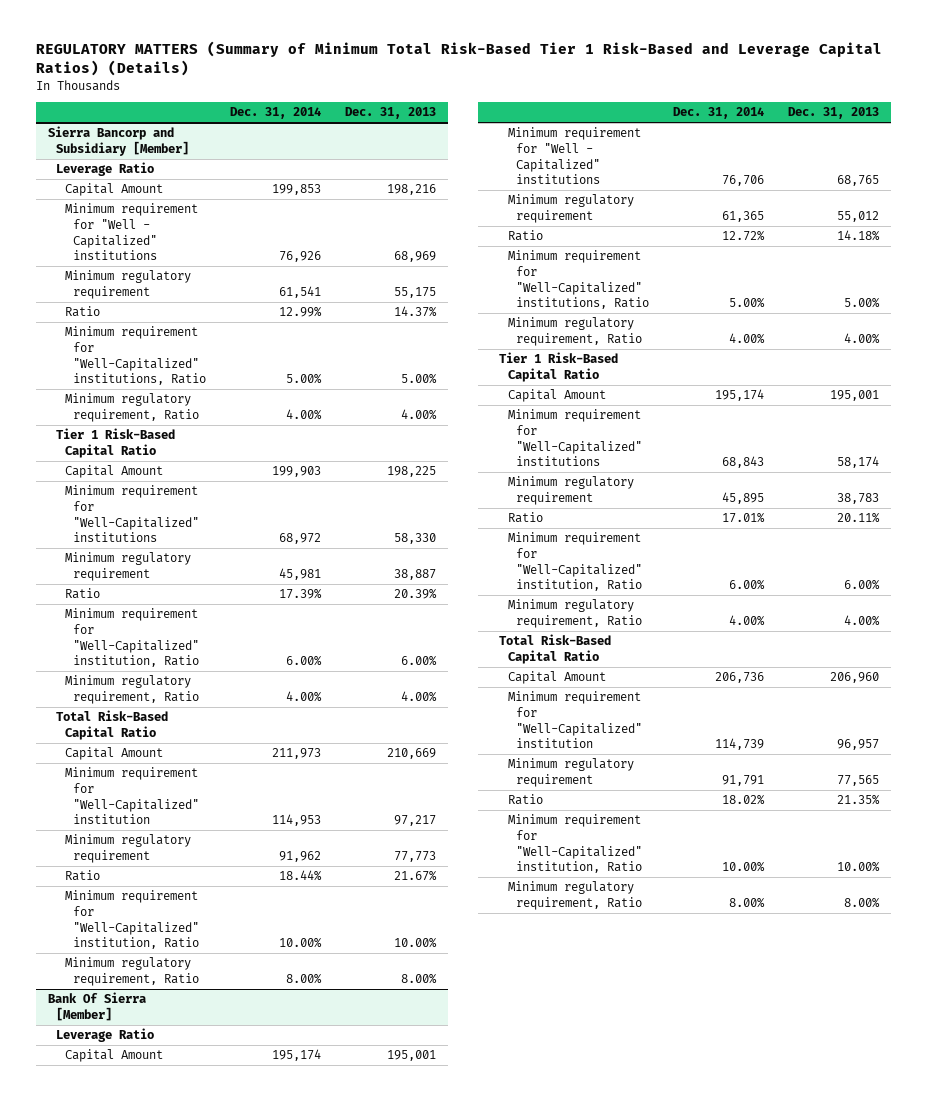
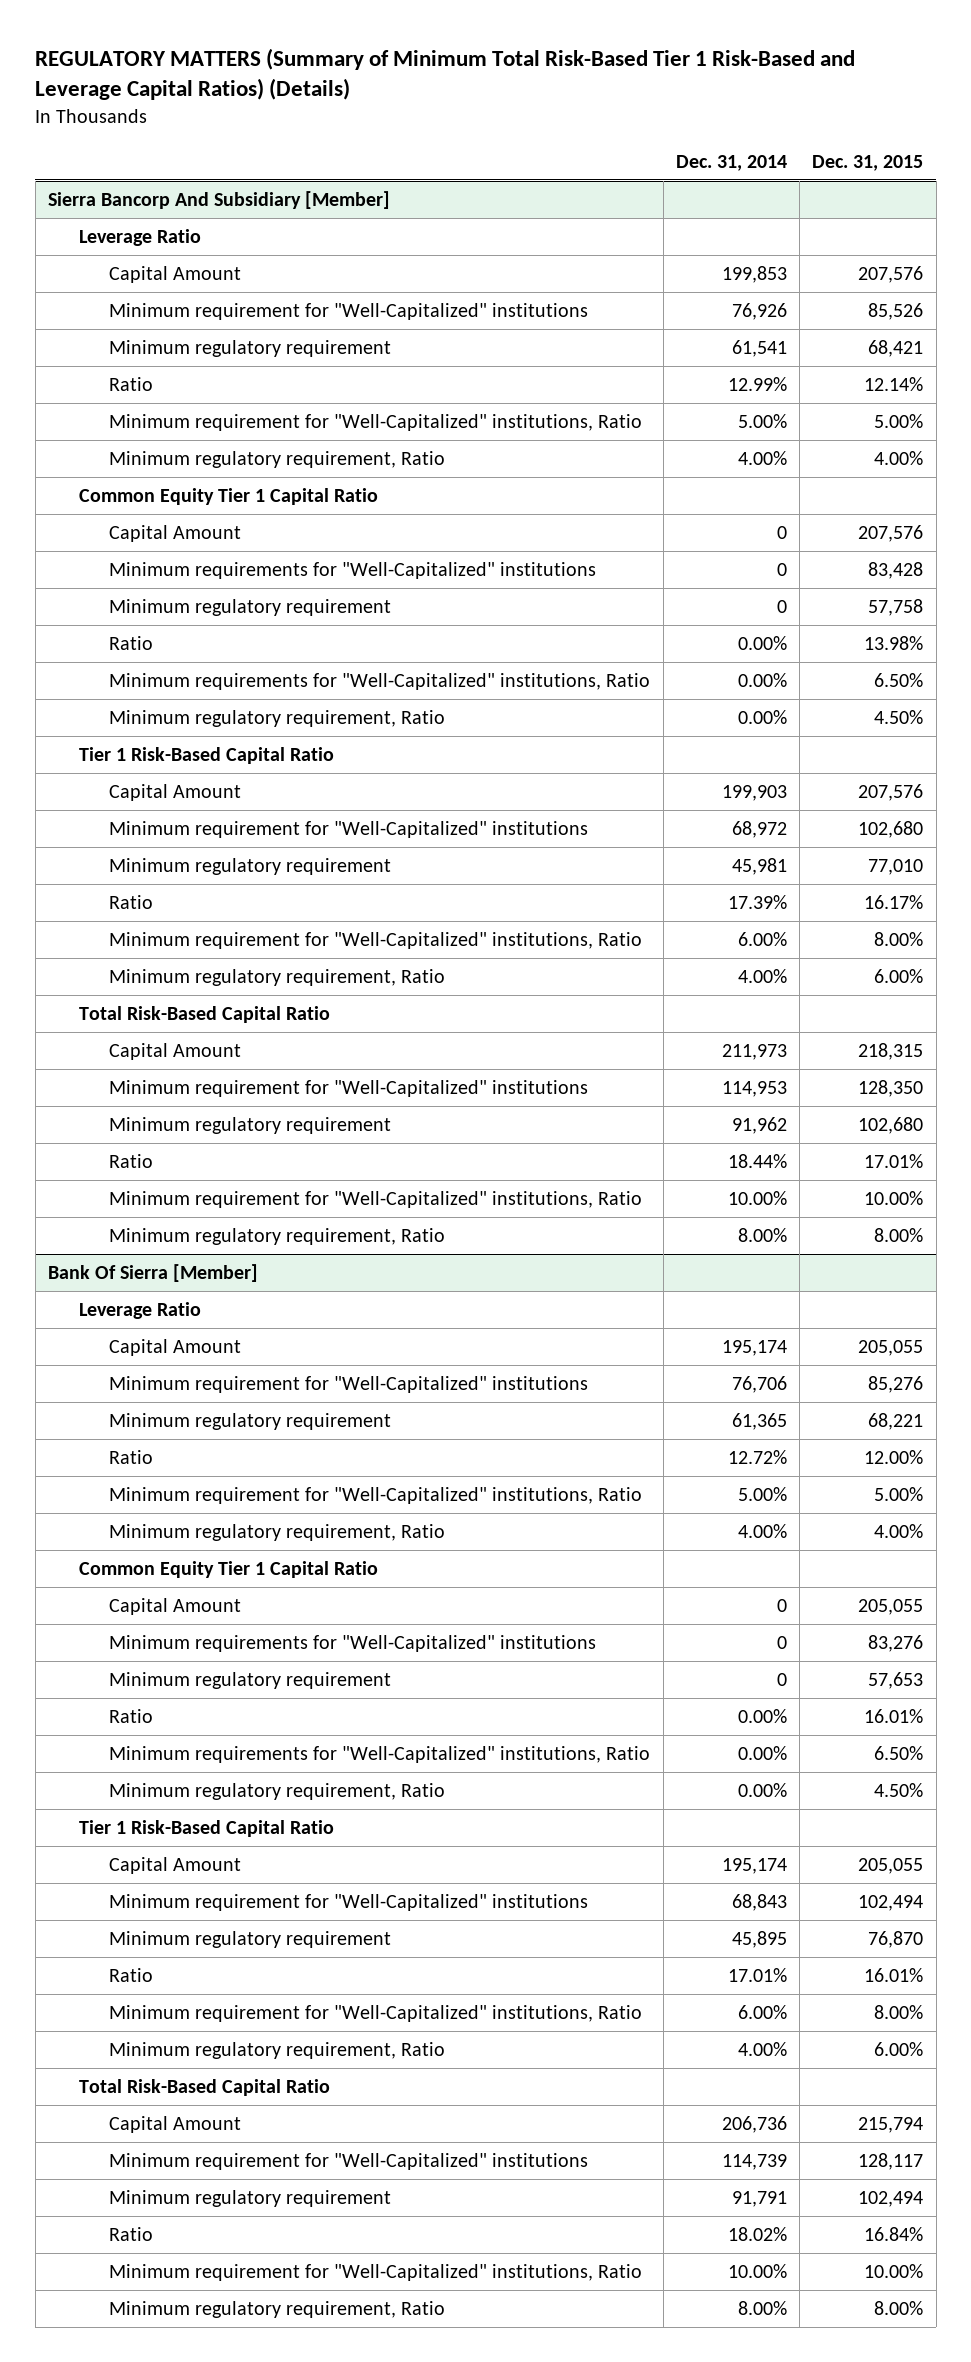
[345,107,437,120] Dec. 31, 2013 -> none
none -> [812,154,924,171] Dec. 31, 2015
[47,126,190,156] Sierra Bancorp and Subsidiary [Member] -> [48,190,391,209] Sierra Bancorp And Subsidiary [Member]
[64,203,198,261] Minimum requirement for "Well - Capitalized" institutions -> [109,302,589,320] Minimum requirement for "Well-Capitalized" institutions
none -> [78,487,378,505] Common Equity Tier 1 Capital Ratio
none -> [109,524,242,542] Capital Amount
none -> [109,561,597,579] Minimum requirements for "Well-Capitalized" institutions
none -> [109,598,392,616] Minimum regulatory requirement
none -> [109,635,154,650] Ratio
none -> [109,672,651,690] Minimum requirements for "Well-Capitalized" institutions, Ratio
none -> [109,709,446,727] Minimum regulatory requirement, Ratio
[64,608,200,668] Minimum requirement for "Well-Capitalized" institution, Ratio -> [109,931,643,949] Minimum requirement for "Well-Capitalized" institutions, Ratio
[64,767,200,825] Minimum requirement for "Well-Capitalized" institution -> [109,1079,589,1097] Minimum requirement for "Well-Capitalized" institutions
[64,890,200,950] Minimum requirement for "Well-Capitalized" institution, Ratio -> [109,1190,643,1208] Minimum requirement for "Well-Capitalized" institutions, Ratio
[507,127,641,185] Minimum requirement for "Well - Capitalized" institutions -> [109,1375,589,1393] Minimum requirement for "Well-Capitalized" institutions
none -> [78,1560,378,1578] Common Equity Tier 1 Capital Ratio
none -> [109,1597,242,1615] Capital Amount
none -> [109,1634,597,1652] Minimum requirements for "Well-Capitalized" institutions
none -> [109,1671,392,1689] Minimum regulatory requirement
none -> [109,1708,154,1723] Ratio
none -> [109,1745,651,1763] Minimum requirements for "Well-Capitalized" institutions, Ratio
none -> [109,1782,446,1800] Minimum regulatory requirement, Ratio
[507,532,643,592] Minimum requirement for "Well-Capitalized" institution, Ratio -> [109,2004,643,2022] Minimum requirement for "Well-Capitalized" institutions, Ratio
[507,691,643,749] Minimum requirement for "Well-Capitalized" institution -> [109,2152,589,2170] Minimum requirement for "Well-Capitalized" institutions
[507,814,643,874] Minimum requirement for "Well-Capitalized" institution, Ratio -> [109,2263,643,2281] Minimum requirement for "Well-Capitalized" institutions, Ratio

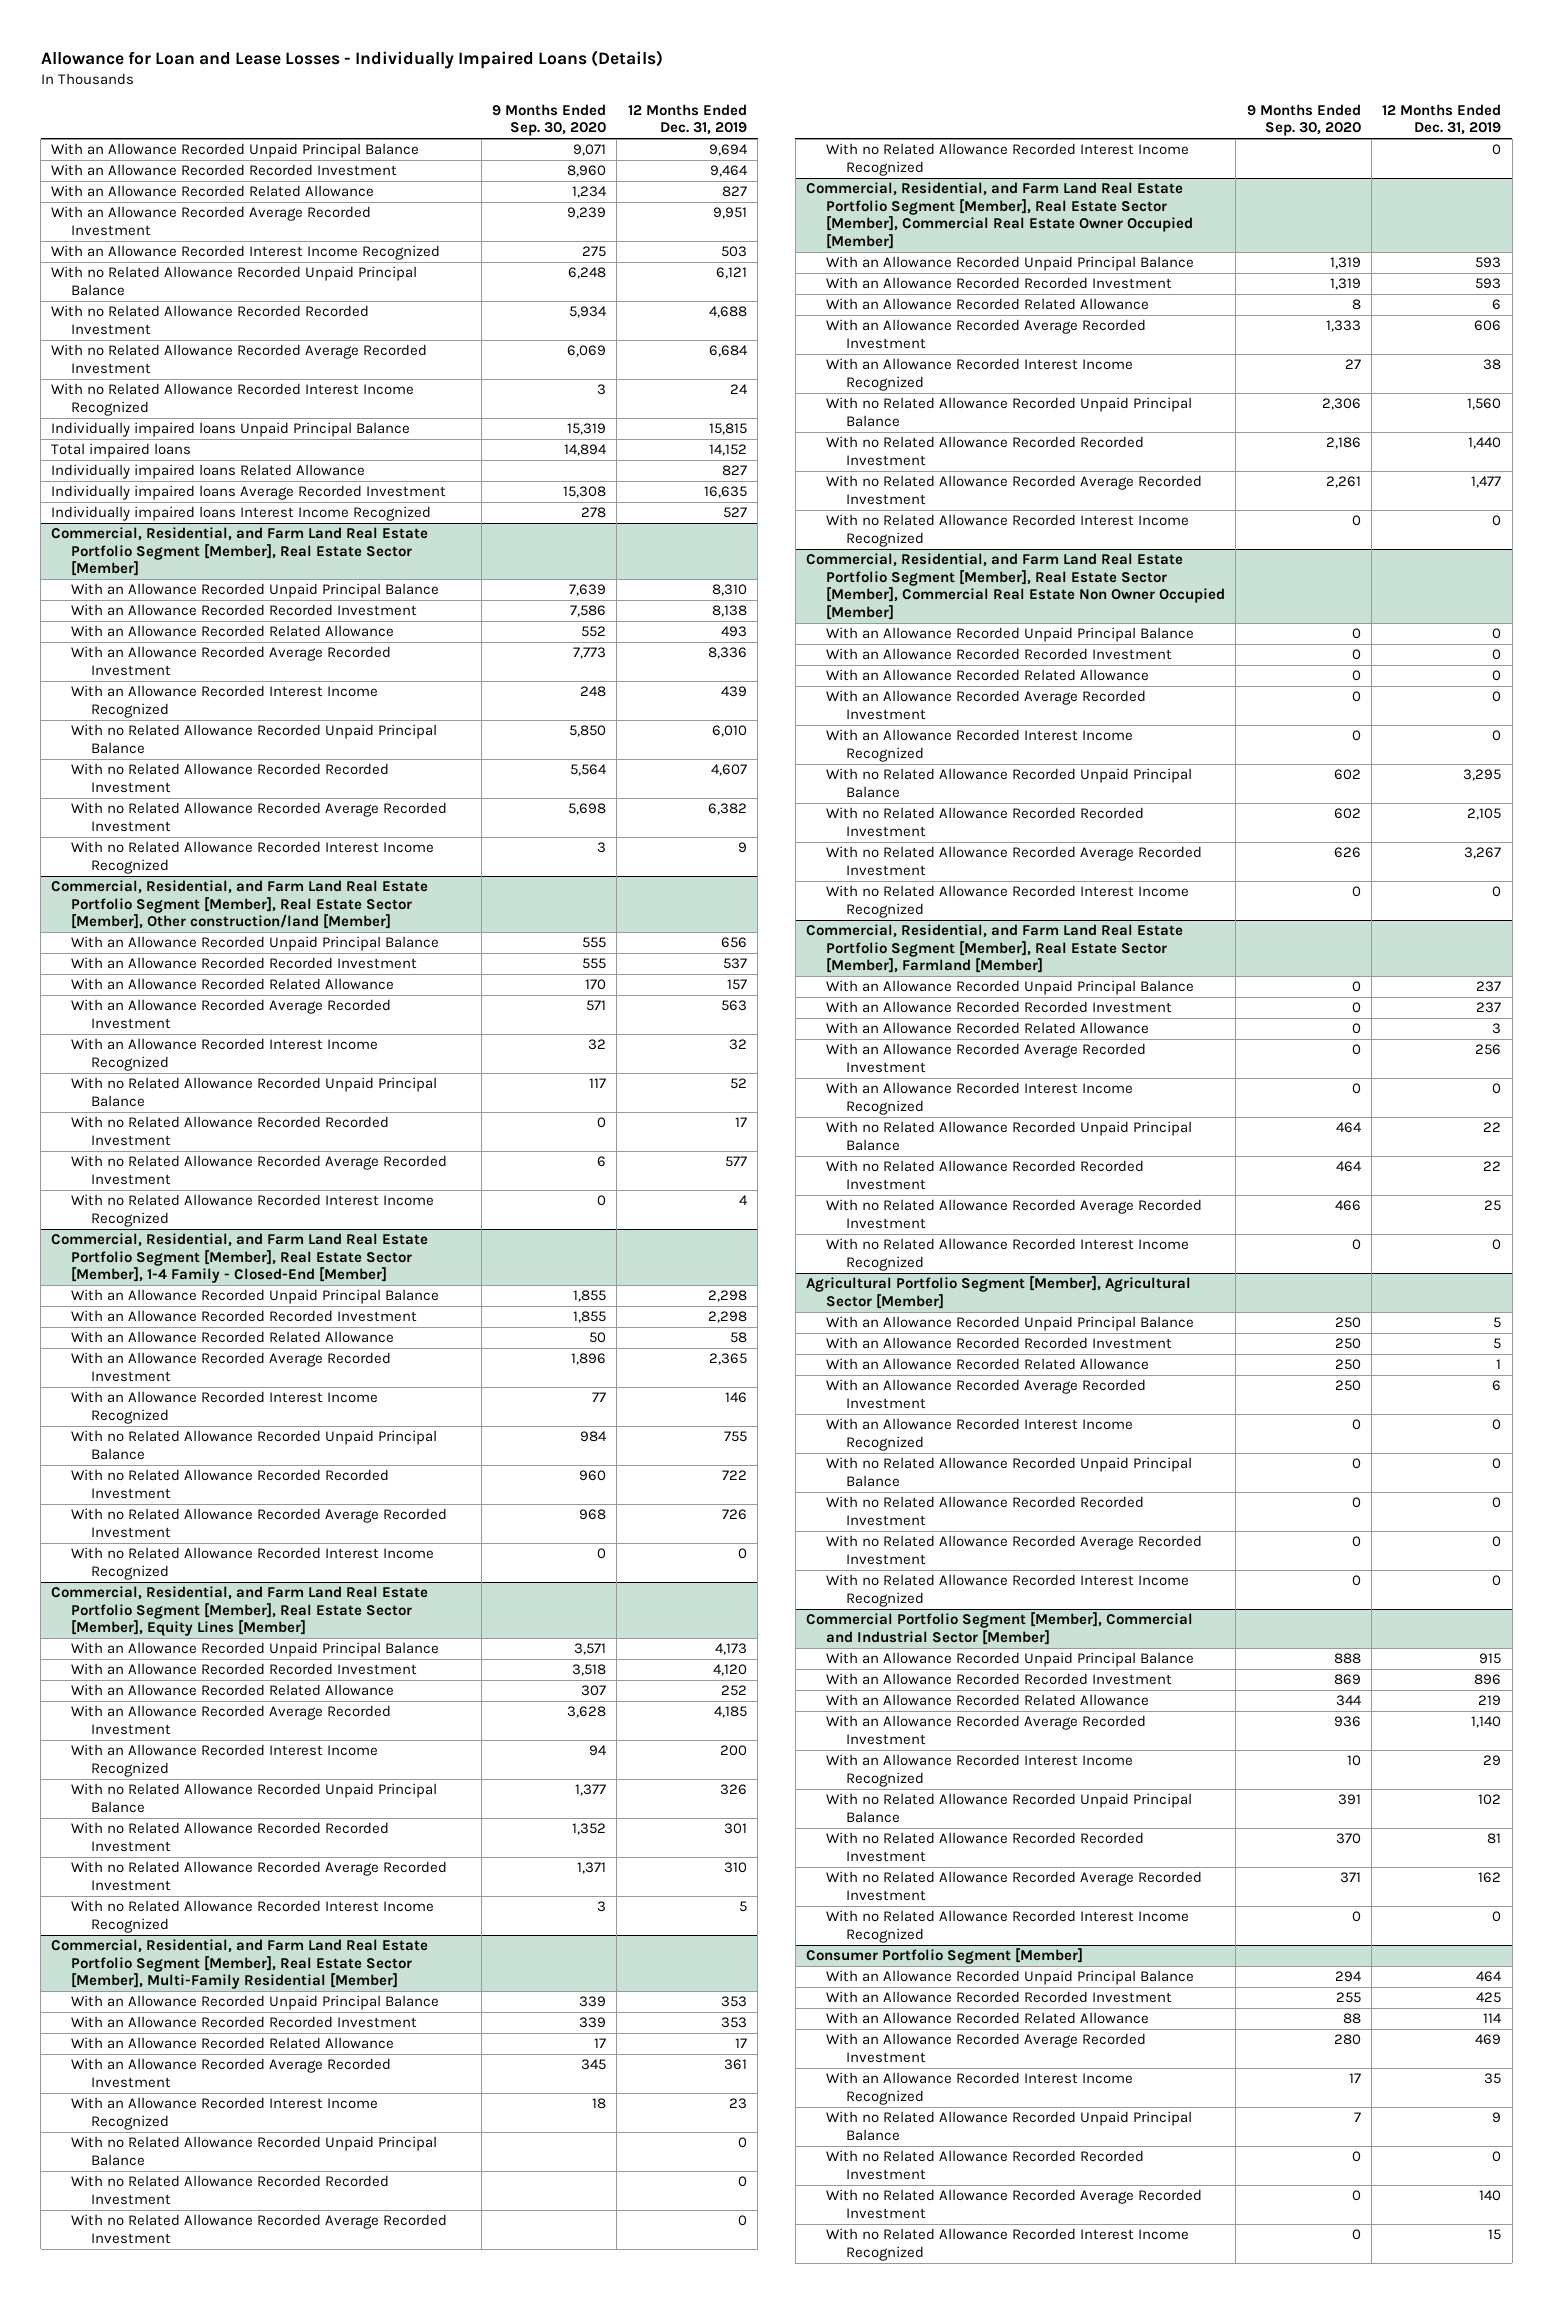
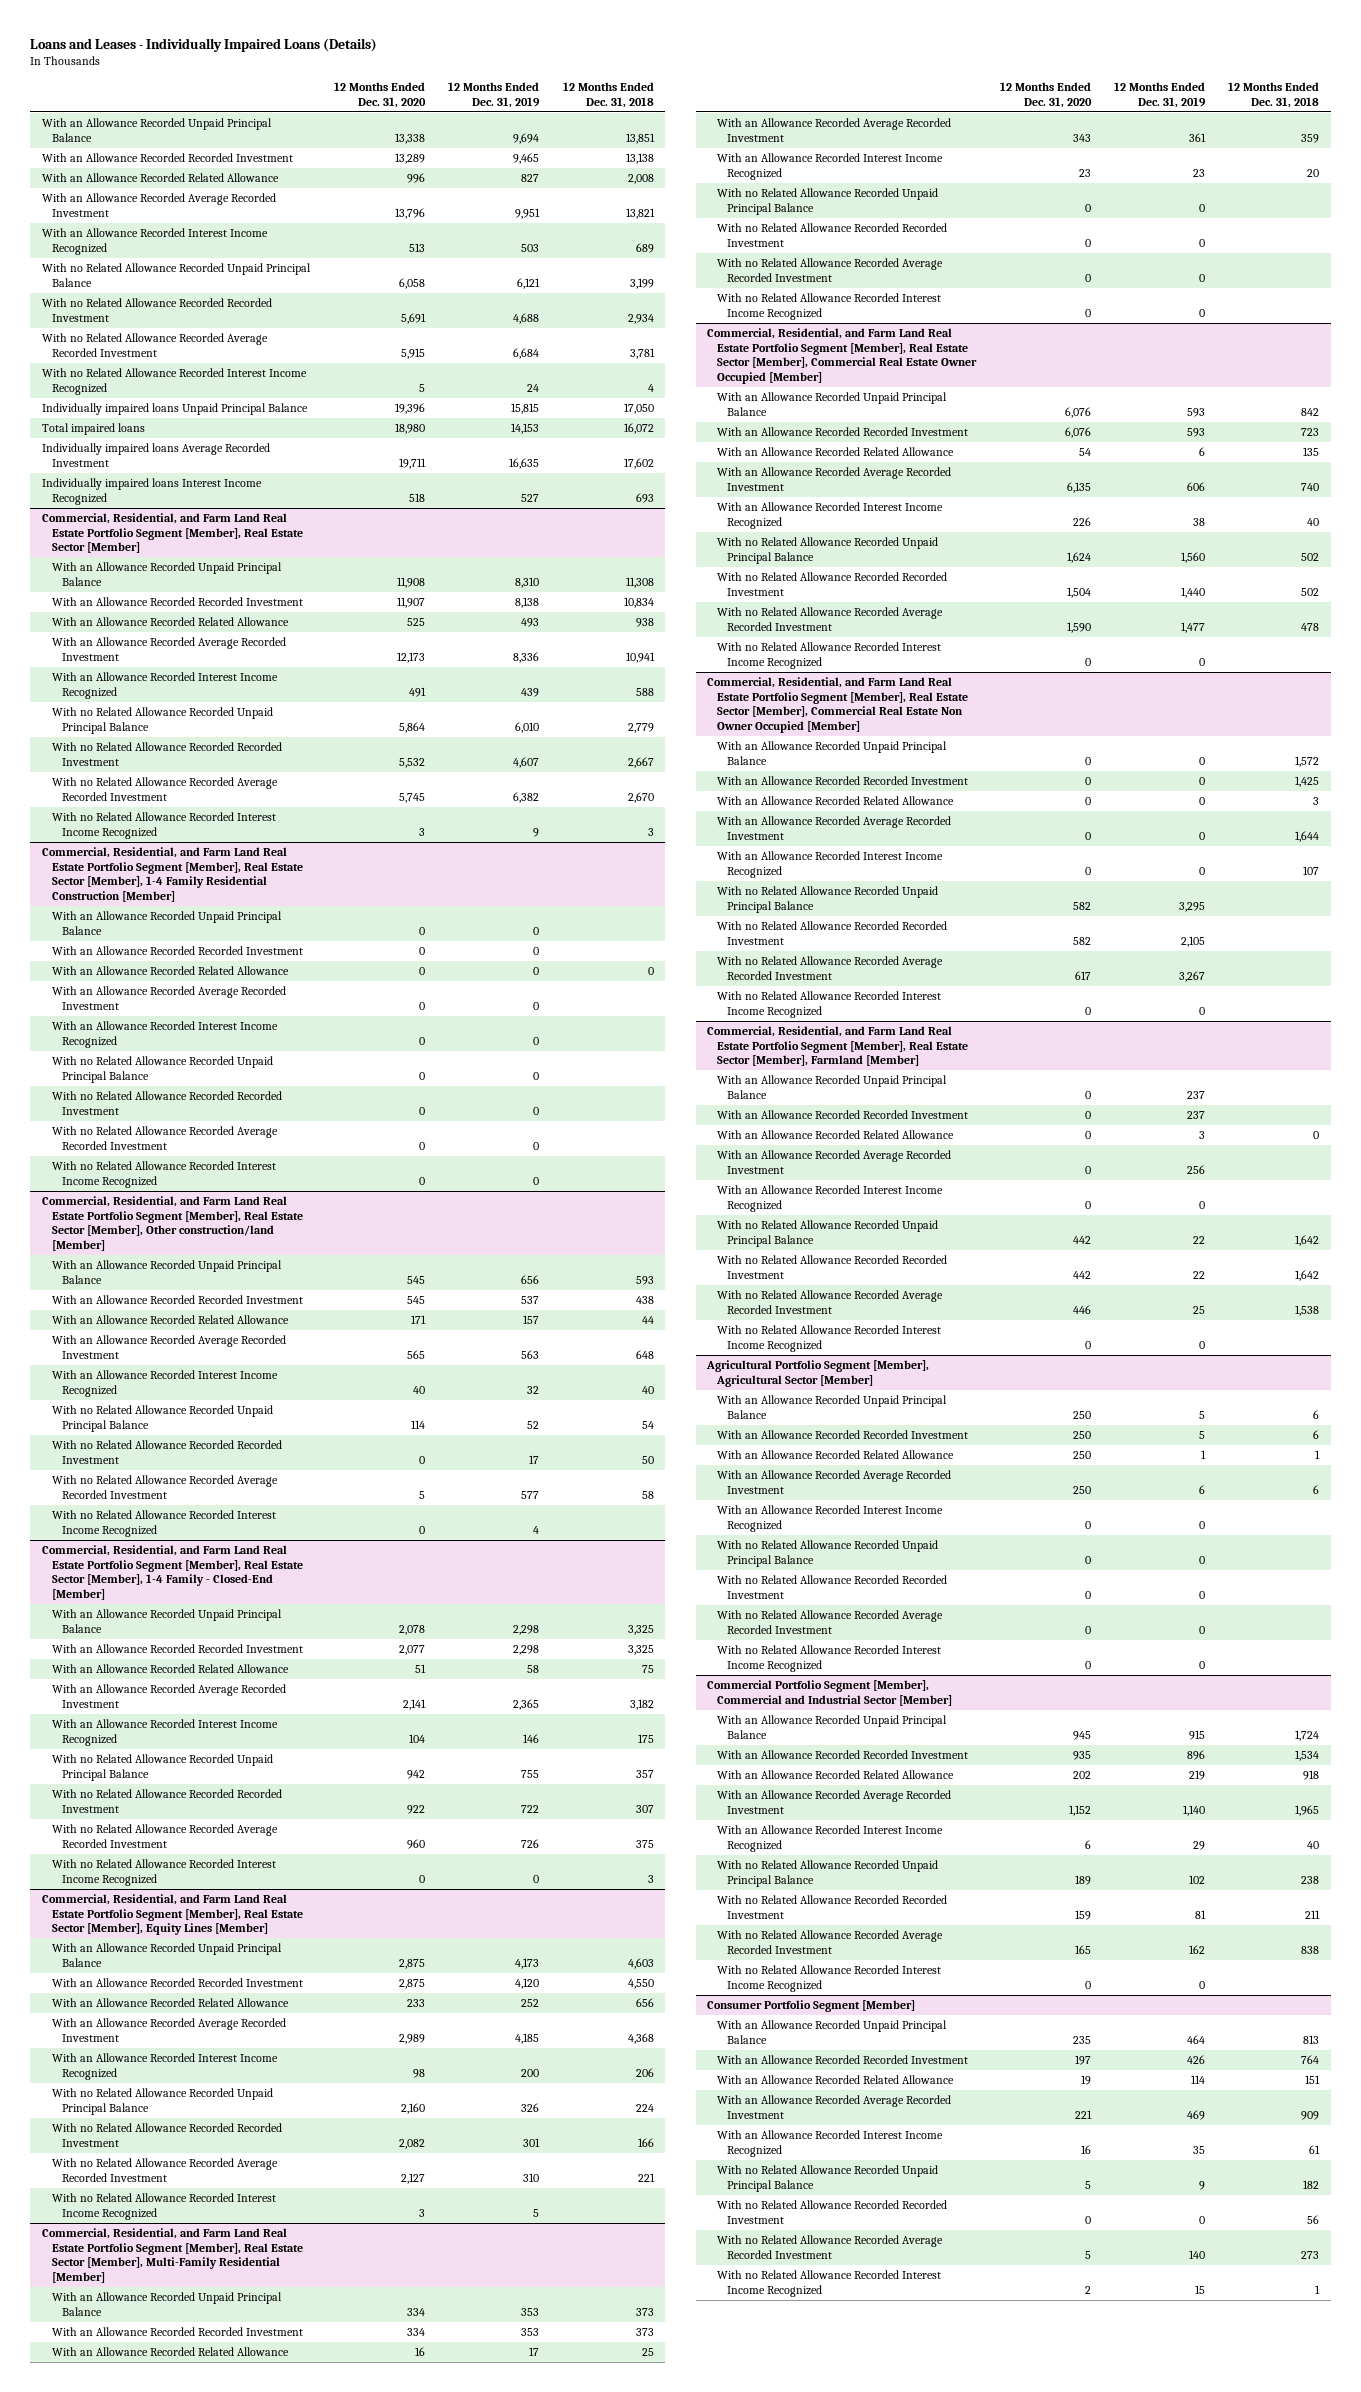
[40,49,663,69] Allowance for Loan and Lease Losses - Individually Impaired Loans (Details) -> [30,37,378,52] Loans and Leases - Individually Impaired Loans (Details)
[491,103,606,137] 9 Months Ended Sep. 30, 2020 -> none
none -> [334,82,427,108] 12 Months Ended Dec. 31, 2020
none -> [562,82,654,108] 12 Months Ended Dec. 31, 2018
[709,165,748,178] 9,464 -> [513,153,540,165] 9,465
[51,464,366,480] Individually impaired loans Related Allowance -> none
[708,444,747,457] 14,152 -> [511,423,540,435] 14,153
none -> [41,847,303,902] Commercial, Residential, and Farm Land Real Estate Portfolio Segment [Member], Real Estate Sector [Member], 1-4 Family Residential Construction [Member]
none -> [51,911,282,935] With an Allowance Recorded Unpaid Principal Balance
none -> [51,946,303,956] With an Allowance Recorded Recorded Investment
none -> [51,966,289,976] With an Allowance Recorded Related Allowance
none -> [51,986,286,1010] With an Allowance Recorded Average Recorded Investment
none -> [51,1021,278,1048] With an Allowance Recorded Interest Income Recognized
none -> [51,1056,273,1083] With no Related Allowance Recorded Unpaid Principal Balance
none -> [51,1091,282,1115] With no Related Allowance Recorded Recorded Investment
none -> [51,1126,278,1150] With no Related Allowance Recorded Average Recorded Investment
none -> [51,1161,276,1188] With no Related Allowance Recorded Interest Income Recognized
[1476,1992,1502,2004] 425 -> [1187,2055,1206,2065] 426

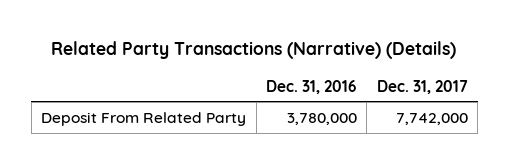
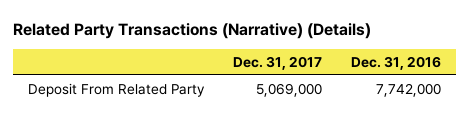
[286,112,357,125] 3,780,000 -> [376,82,442,97] 7,742,000
[395,112,468,125] 7,742,000 -> [256,82,323,97] 5,069,000

